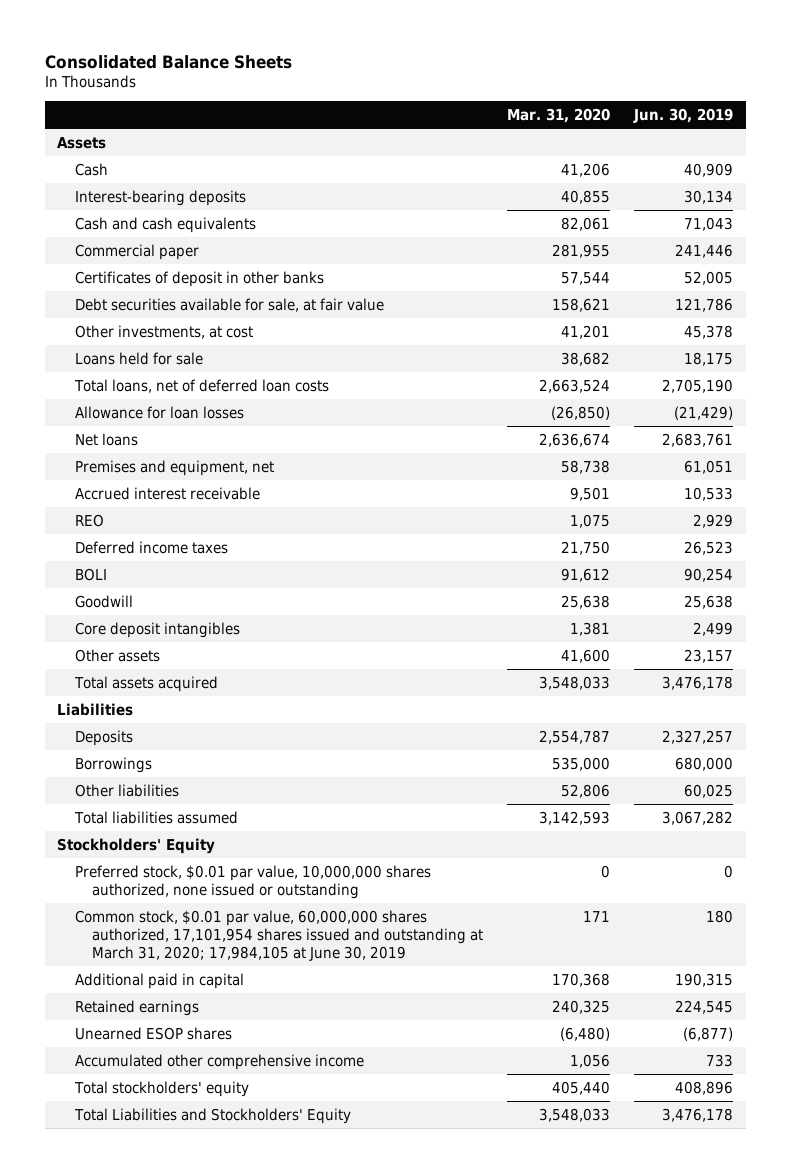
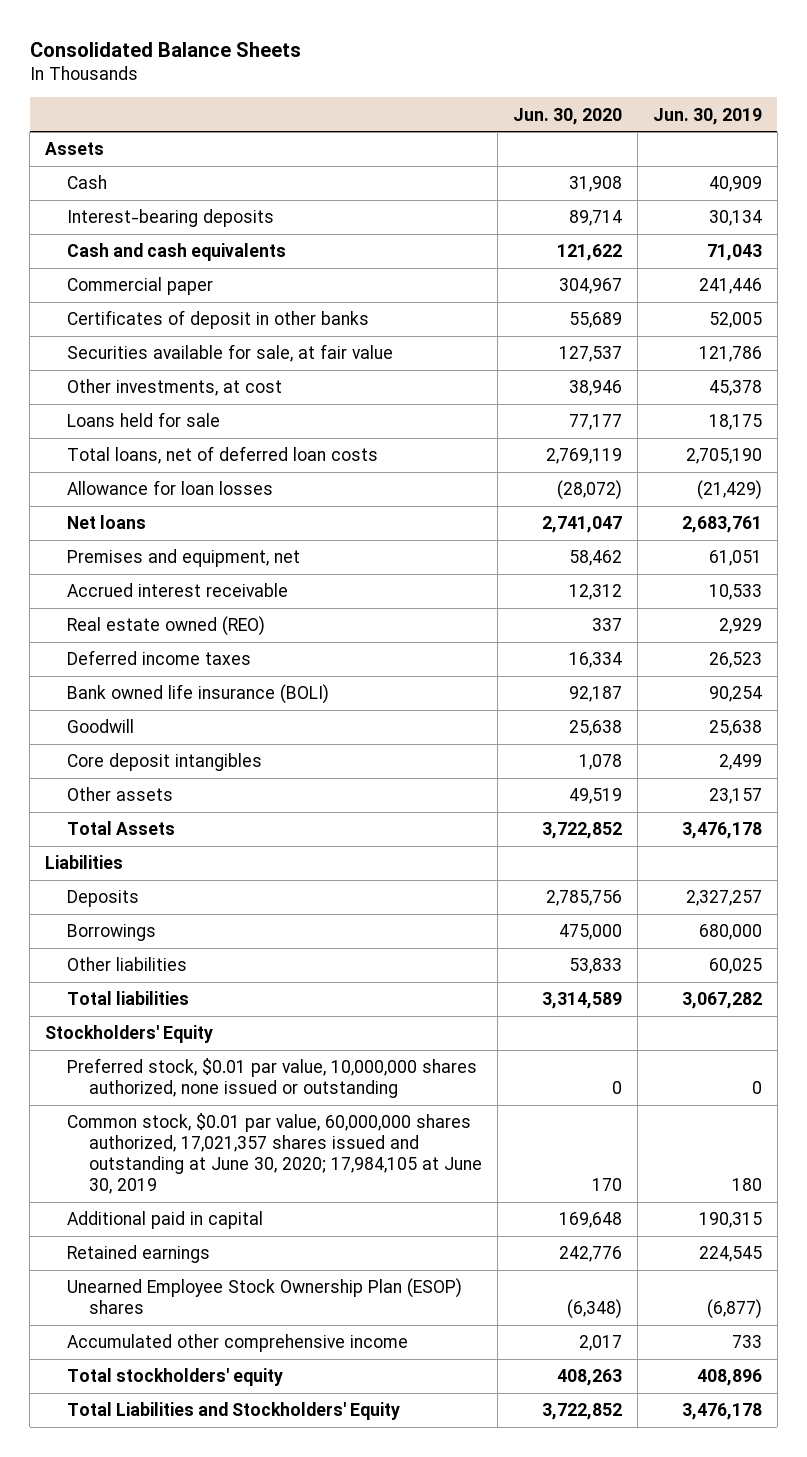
[507,108,611,124] Mar. 31, 2020 -> none
none -> [512,107,622,125] Jun. 30, 2020
[74,297,384,312] Debt securities available for sale, at fair value -> [67,344,394,363] Securities available for sale, at fair value
[74,513,104,527] REO -> [67,616,266,637] Real estate owned (REO)
[74,567,107,581] BOLI -> [67,684,330,705] Bank owned life insurance (BOLI)
[73,675,218,692] Total assets acquired -> [67,821,176,836] Total Assets
[73,810,238,824] Total liabilities assumed -> [67,991,190,1006] Total liabilities
[74,909,483,962] Common stock, $0.01 par value, 60,000,000 shares authorized, 17,101,954 shares issued and outstanding at March 31, 2020; 17,984,105 at June 30, 2019 -> [67,1113,483,1195] Common stock, $0.01 par value, 60,000,000 shares authorized, 17,021,357 shares issued and outstanding at June 30, 2020; 17,984,105 at June 30, 2019
[74,1026,232,1040] Unearned ESOP shares -> [67,1278,463,1315] Unearned Employee Stock Ownership Plan (ESOP) shares

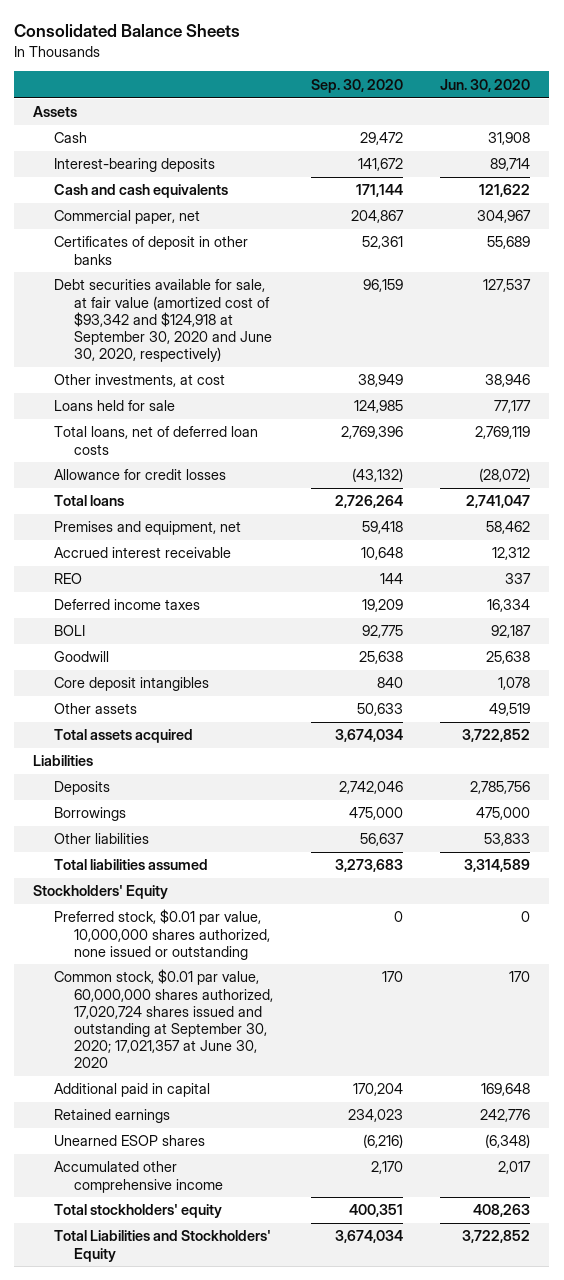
[652,107,762,125] Jun. 30, 2019 -> none
none -> [310,78,403,93] Sep. 30, 2020
[67,277,214,296] Commercial paper -> [53,210,200,225] Commercial paper, net
[67,344,394,363] Securities available for sale, at fair value -> [53,279,272,362] Debt securities available for sale, at fair value (amortized cost of $93,342 and $124,918 at September 30, 2020 and June 30, 2020, respectively)
[67,480,274,496] Allowance for loan losses -> [53,469,226,481] Allowance for credit losses
[67,515,147,530] Net loans -> [53,495,124,507] Total loans
[67,616,266,637] Real estate owned (REO) -> [53,573,82,585] REO
[67,684,330,705] Bank owned life insurance (BOLI) -> [53,625,85,637] BOLI
[67,821,176,836] Total Assets -> [53,729,193,744] Total assets acquired
[67,991,190,1006] Total liabilities -> [53,859,208,871] Total liabilities assumed
[67,1113,483,1195] Common stock, $0.01 par value, 60,000,000 shares authorized, 17,021,357 shares issued and outstanding at June 30, 2020; 17,984,105 at June 30, 2019 -> [53,969,273,1069] Common stock, $0.01 par value, 60,000,000 shares authorized, 17,020,724 shares issued and outstanding at September 30, 2020; 17,021,357 at June 30, 2020
[67,1278,463,1315] Unearned Employee Stock Ownership Plan (ESOP) shares -> [53,1135,205,1147] Unearned ESOP shares

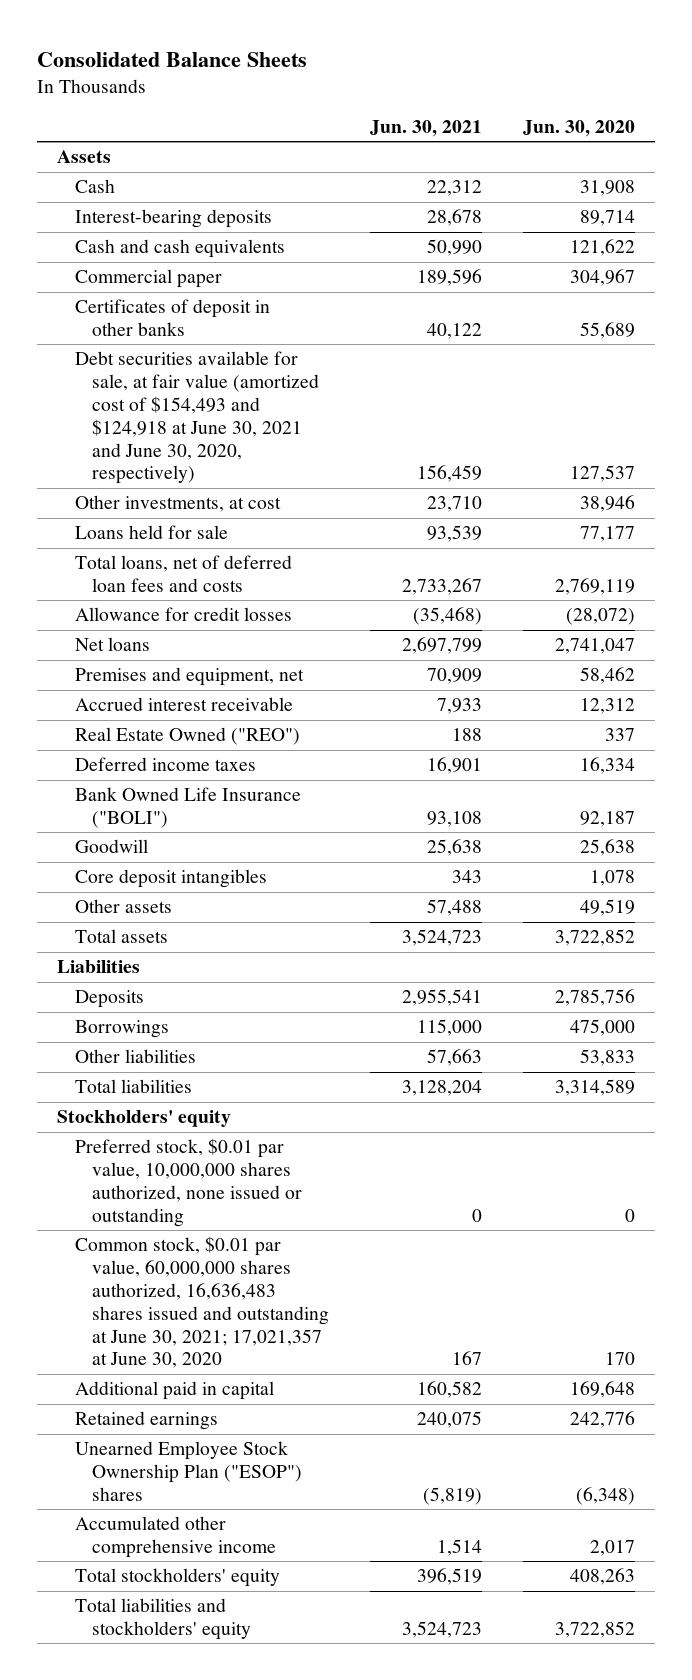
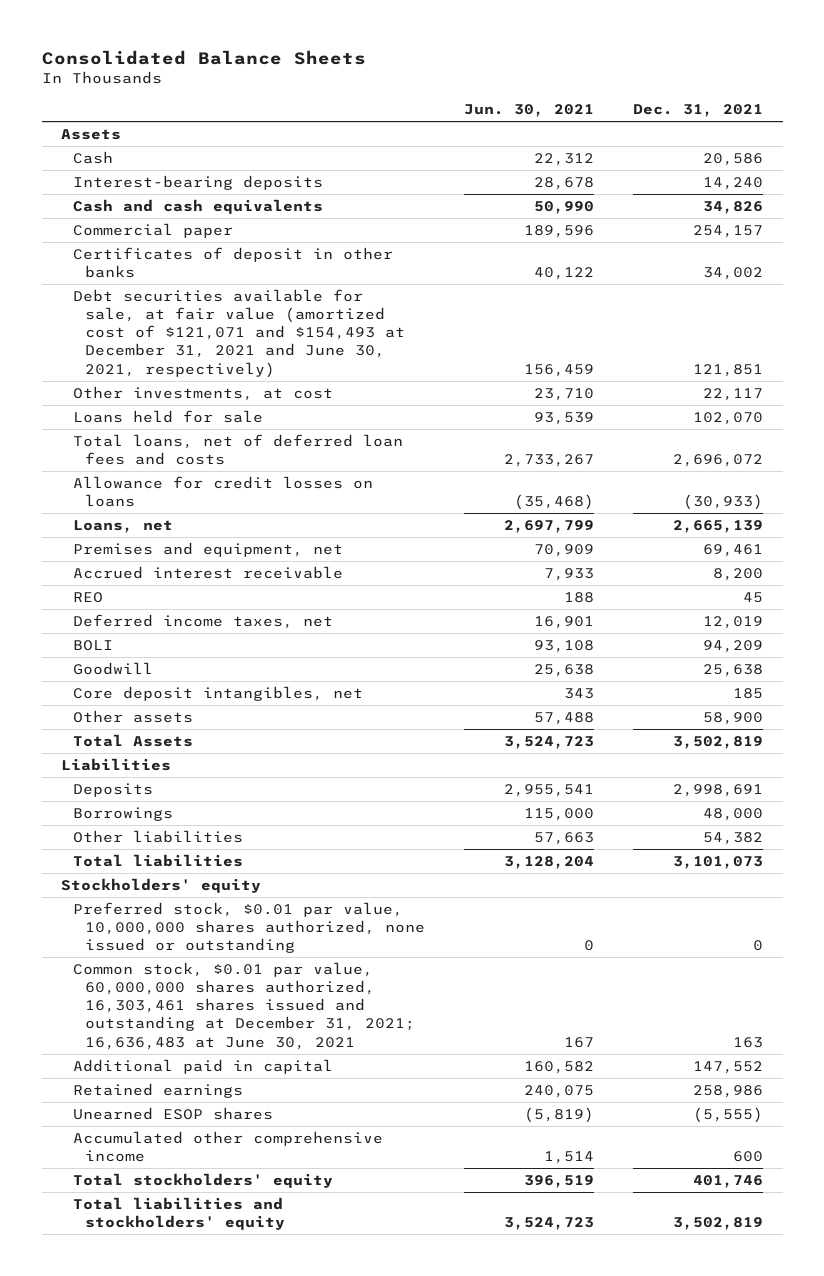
[522,120,635,138] Jun. 30, 2020 -> none
none -> [633,103,764,117] Dec. 31, 2021
[74,351,320,485] Debt securities available for sale, at fair value (amortized cost of $154,493 and $124,918 at June 30, 2021 and June 30, 2020, respectively) -> [73,289,405,378] Debt securities available for sale, at fair value (amortized cost of $121,071 and $154,493 at December 31, 2021 and June 30, 2021, respectively)
[74,607,292,622] Allowance for credit losses -> [73,476,374,508] Allowance for credit losses on loans
[74,637,150,652] Net loans -> [73,520,174,534] Loans, net
[74,727,300,746] Real Estate Owned ("REO") -> [73,592,104,604] REO
[74,757,256,772] Deferred income taxes -> [73,614,334,630] Deferred income taxes, net
[74,787,301,828] Bank Owned Life Insurance ("BOLI") -> [73,640,114,652] BOLI
[74,869,267,889] Core deposit intangibles -> [73,686,364,702] Core deposit intangibles, net
[74,929,168,944] Total assets -> [73,734,194,748] Total Assets
[74,1236,330,1369] Common stock, $0.01 par value, 60,000,000 shares authorized, 16,636,483 shares issued and outstanding at June 30, 2021; 17,021,357 at June 30, 2020 -> [73,962,415,1050] Common stock, $0.01 par value, 60,000,000 shares authorized, 16,303,461 shares issued and outstanding at December 31, 2021; 16,636,483 at June 30, 2021
[74,1441,303,1501] Unearned Employee Stock Ownership Plan ("ESOP") shares -> [73,1107,274,1121] Unearned ESOP shares

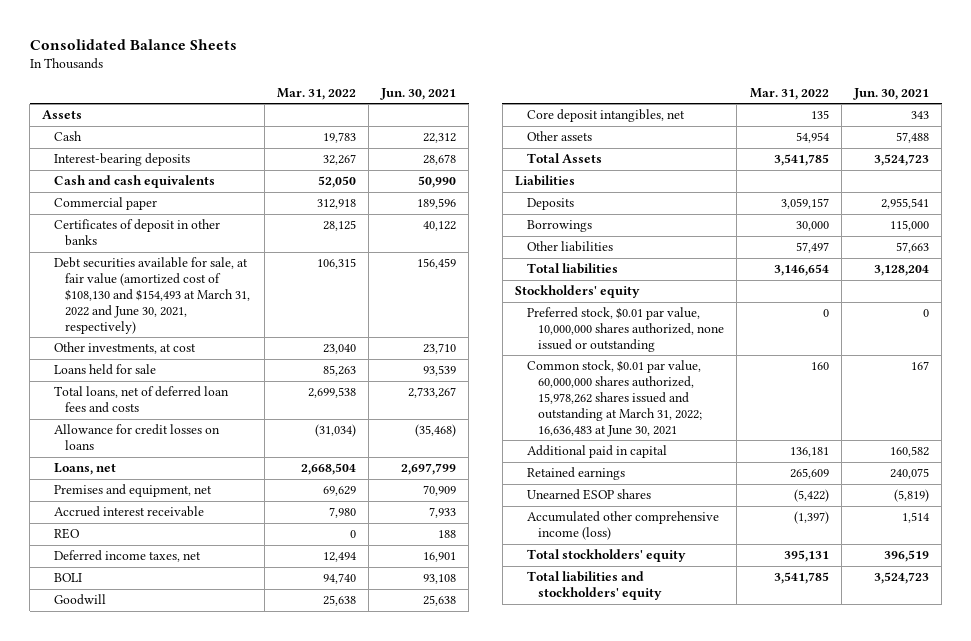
[633,103,764,117] Dec. 31, 2021 -> none
none -> [276,87,356,100] Mar. 31, 2022
[73,289,405,378] Debt securities available for sale, at fair value (amortized cost of $121,071 and $154,493 at December 31, 2021 and June 30, 2021, respectively) -> [53,257,251,334] Debt securities available for sale, at fair value (amortized cost of $108,130 and $154,493 at March 31, 2022 and June 30, 2021, respectively)
[73,962,415,1050] Common stock, $0.01 par value, 60,000,000 shares authorized, 16,303,461 shares issued and outstanding at December 31, 2021; 16,636,483 at June 30, 2021 -> [526,360,703,437] Common stock, $0.01 par value, 60,000,000 shares authorized, 15,978,262 shares issued and outstanding at March 31, 2022; 16,636,483 at June 30, 2021
[73,1131,384,1163] Accumulated other comprehensive income -> [526,511,719,541] Accumulated other comprehensive income (loss)

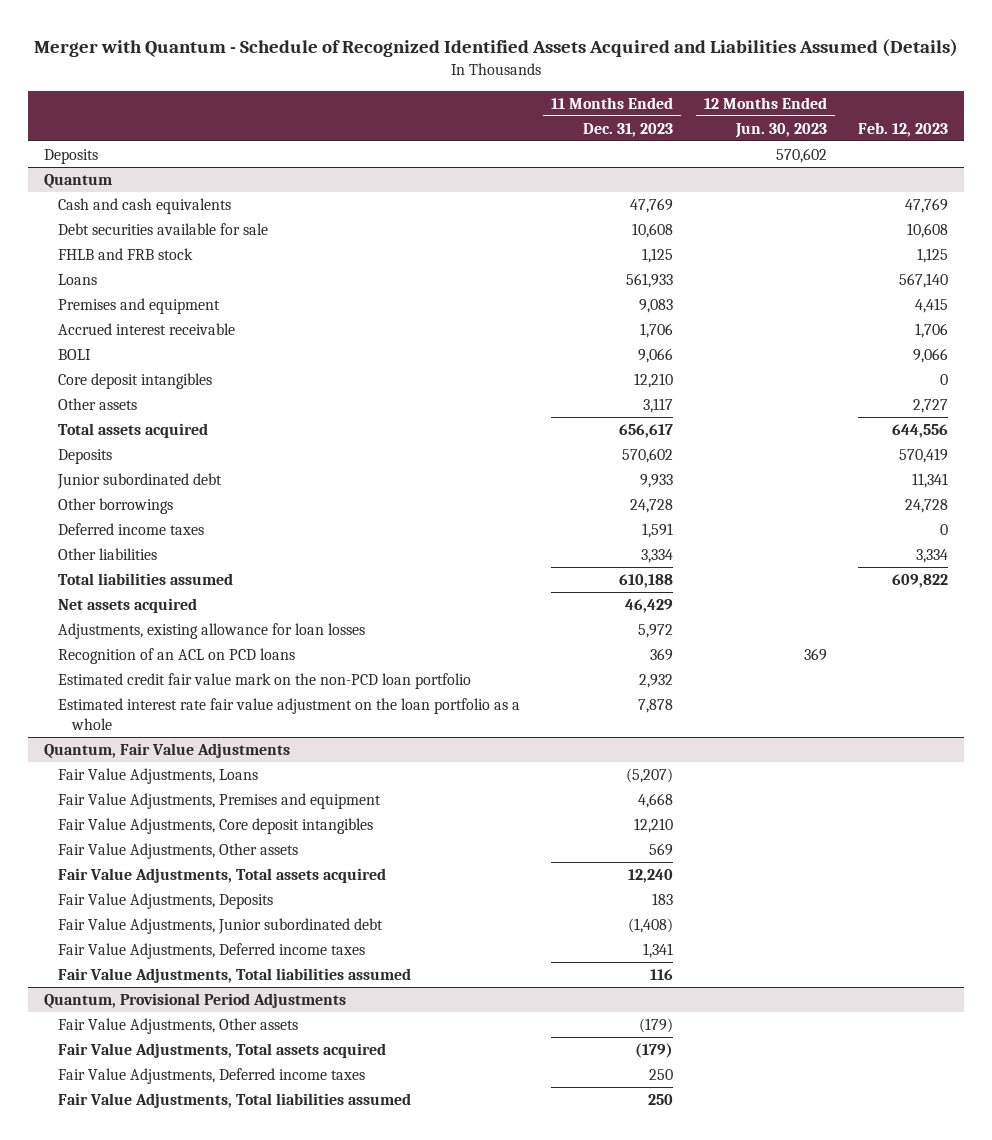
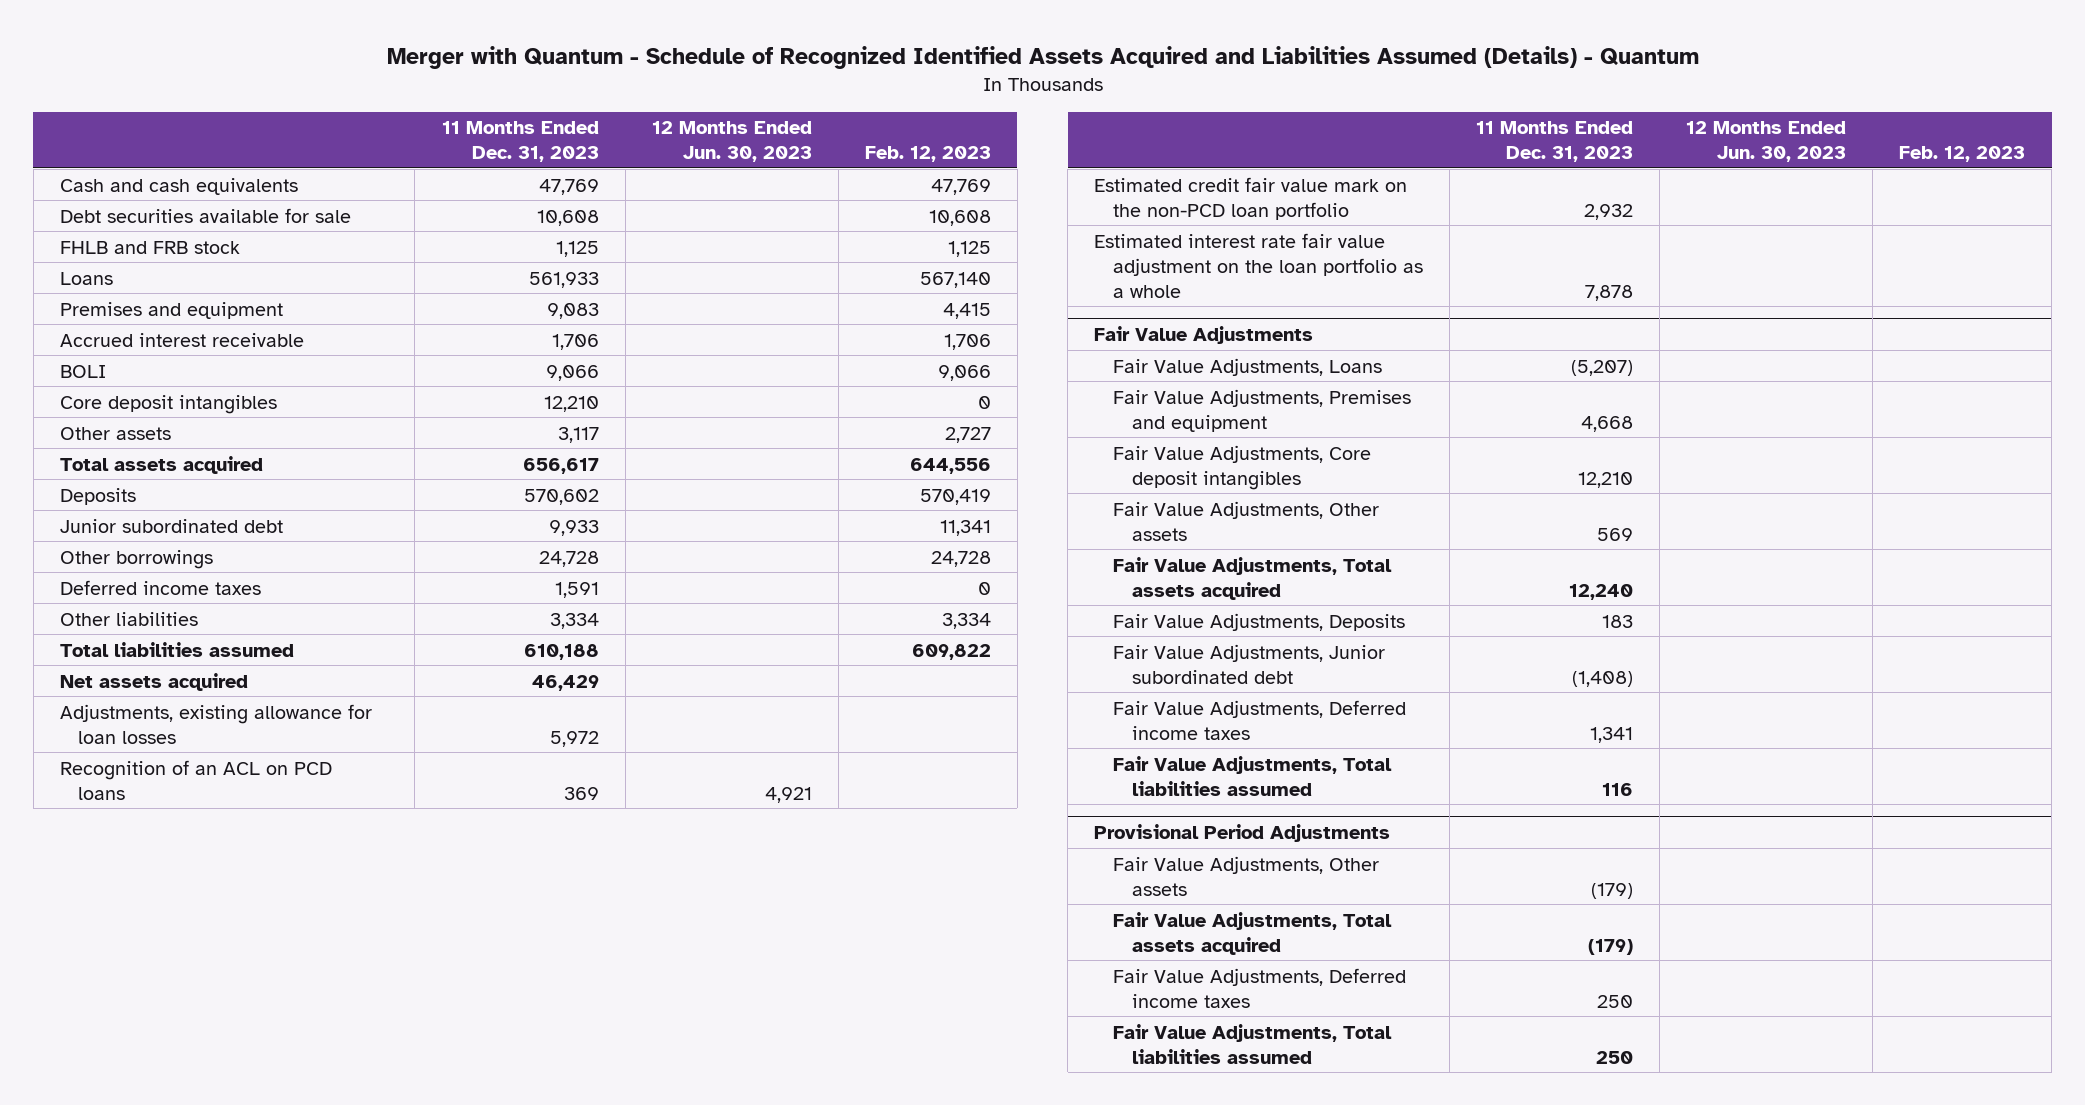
[33,39,958,58] Merger with Quantum - Schedule of Recognized Identified Assets Acquired and Liabilities Assumed (Details) -> [386,46,1699,70] Merger with Quantum - Schedule of Recognized Identified Assets Acquired and Liabilities Assumed (Details) - Quantum
[43,148,98,164] Deposits -> none
[43,173,112,188] Quantum -> none
[804,647,828,661] 369 -> [764,786,812,803] 4,921
[43,742,290,758] Quantum, Fair Value Adjustments -> [1094,326,1314,345] Fair Value Adjustments
[43,992,346,1008] Quantum, Provisional Period Adjustments -> [1094,824,1391,843] Provisional Period Adjustments

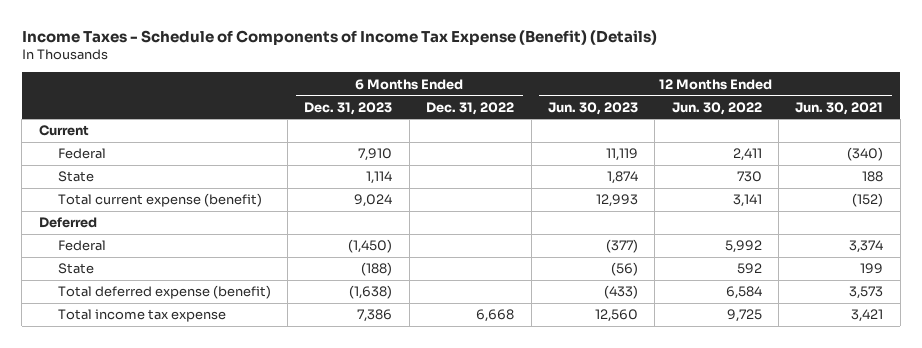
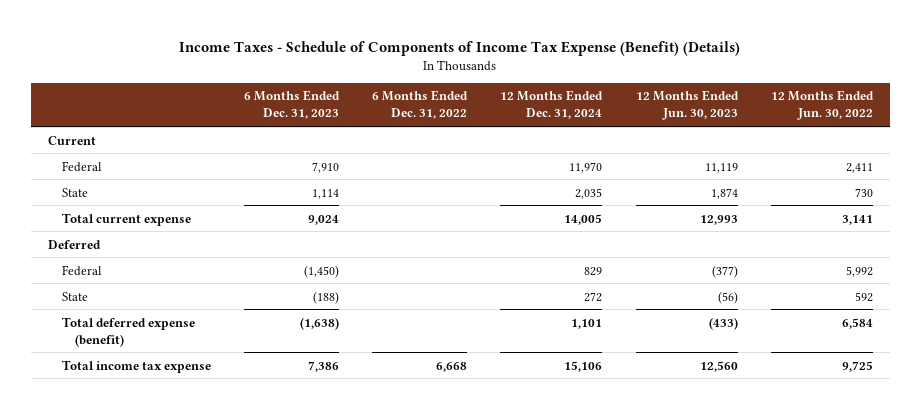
[795,101,884,115] Jun. 30, 2021 -> none
none -> [500,90,604,120] 12 Months Ended Dec. 31, 2024
[57,193,262,208] Total current expense (benefit) -> [61,212,191,226] Total current expense

